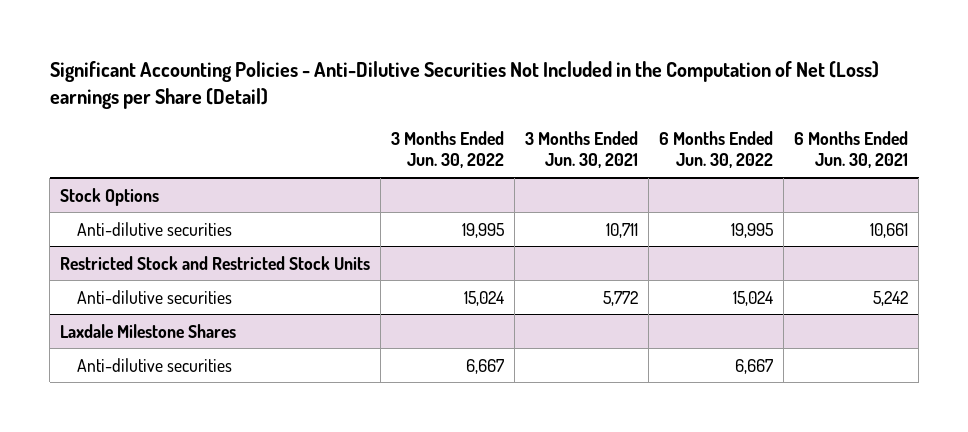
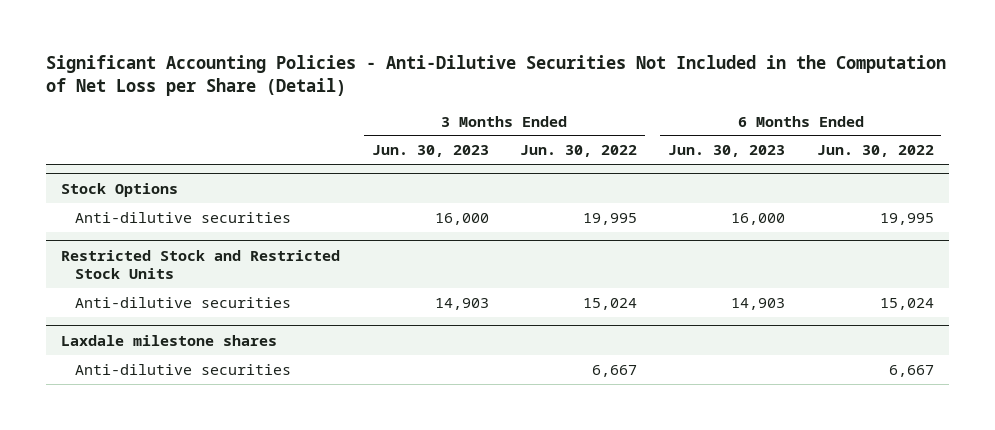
[49,60,879,109] Significant Accounting Policies - Anti-Dilutive Securities Not Included in the Computation of Net (Loss) earnings per Share (Detail) -> [45,54,946,97] Significant Accounting Policies - Anti-Dilutive Securities Not Included in the Computation of Net Loss per Share (Detail)
[525,130,639,169] 3 Months Ended Jun. 30, 2021 -> none
[794,130,909,169] 6 Months Ended Jun. 30, 2021 -> none
none -> [371,145,489,158] Jun. 30, 2023
none -> [668,145,786,158] Jun. 30, 2023
[60,323,237,338] Laxdale Milestone Shares -> [61,334,278,346] Laxdale milestone shares

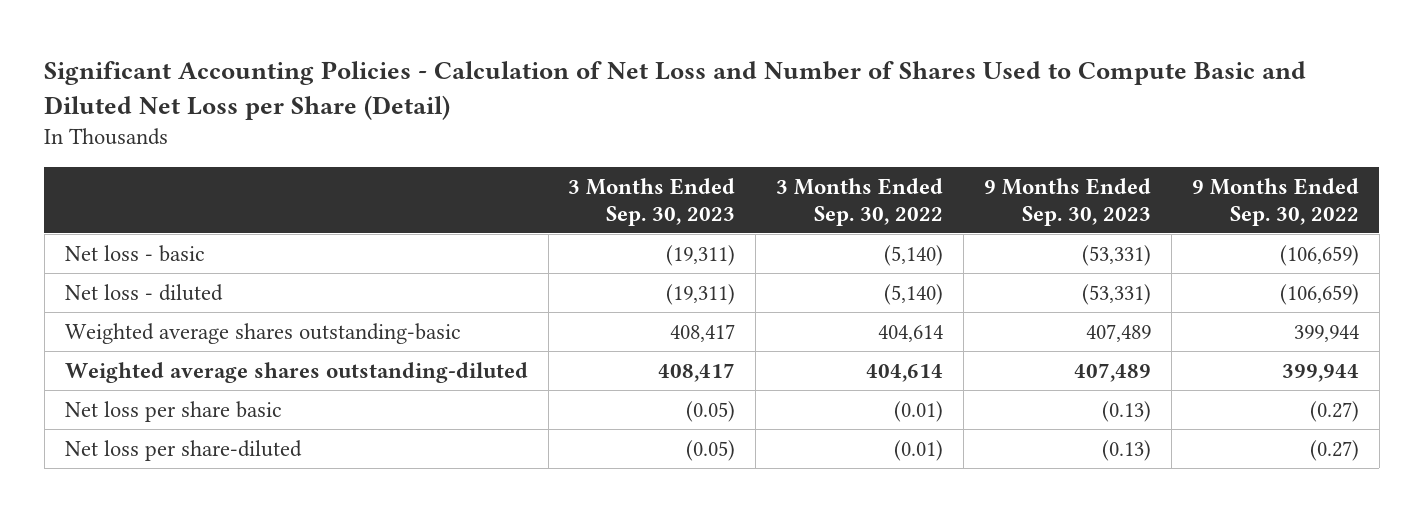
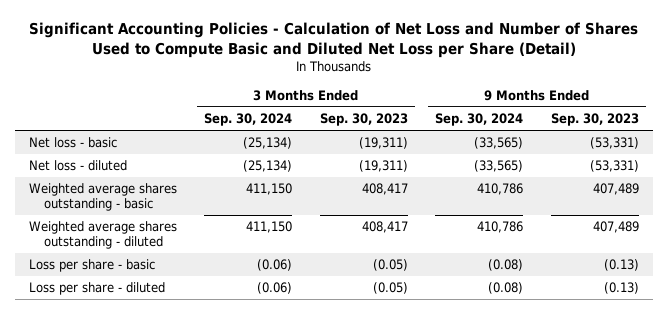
[776,177,944,226] 3 Months Ended Sep. 30, 2022 -> none
[1191,177,1359,226] 9 Months Ended Sep. 30, 2022 -> none
none -> [204,112,293,126] Sep. 30, 2024
none -> [435,112,524,126] Sep. 30, 2024
[64,322,461,344] Weighted average shares outstanding-basic -> [28,183,177,212] Weighted average shares outstanding - basic
[64,361,528,383] Weighted average shares outstanding-diluted -> [28,221,177,250] Weighted average shares outstanding - diluted
[64,400,282,422] Net loss per share basic -> [28,259,155,273] Loss per share - basic
[64,439,302,461] Net loss per share-diluted -> [28,282,165,296] Loss per share - diluted

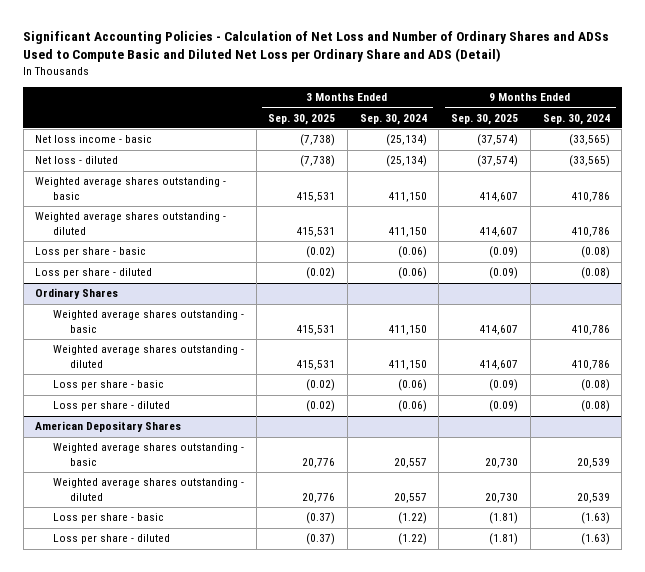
[28,22,638,58] Significant Accounting Policies - Calculation of Net Loss and Number of Shares Used to Compute Basic and Diluted Net Loss per Share (Detail) -> [23,31,610,63] Significant Accounting Policies - Calculation of Net Loss and Number of Ordinary Shares and ADSs Used to Compute Basic and Diluted Net Loss per Ordinary Share and ADS (Detail)
[319,112,408,126] Sep. 30, 2023 -> none
[550,112,639,126] Sep. 30, 2023 -> none
none -> [268,113,336,125] Sep. 30, 2025
none -> [451,113,519,125] Sep. 30, 2025
[28,137,117,149] Net loss - basic -> [35,135,153,144] Net loss income - basic
none -> [35,288,119,300] Ordinary Shares
none -> [52,310,244,333] Weighted average shares outstanding - basic
none -> [52,345,244,368] Weighted average shares outstanding - diluted
none -> [52,380,164,391] Loss per share - basic
none -> [52,401,170,412] Loss per share - diluted
none -> [35,421,182,433] American Depositary Shares
none -> [52,443,244,466] Weighted average shares outstanding - basic
none -> [52,478,244,501] Weighted average shares outstanding - diluted
none -> [52,513,164,524] Loss per share - basic
none -> [52,534,170,545] Loss per share - diluted

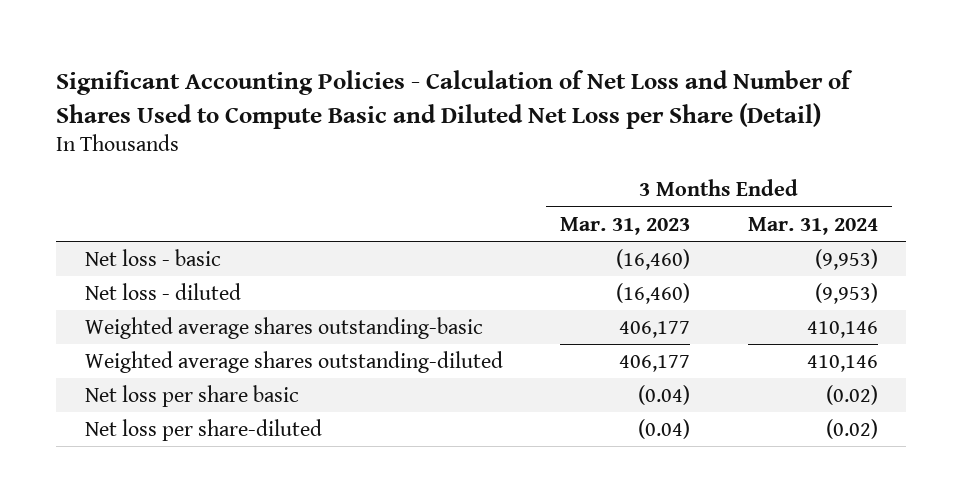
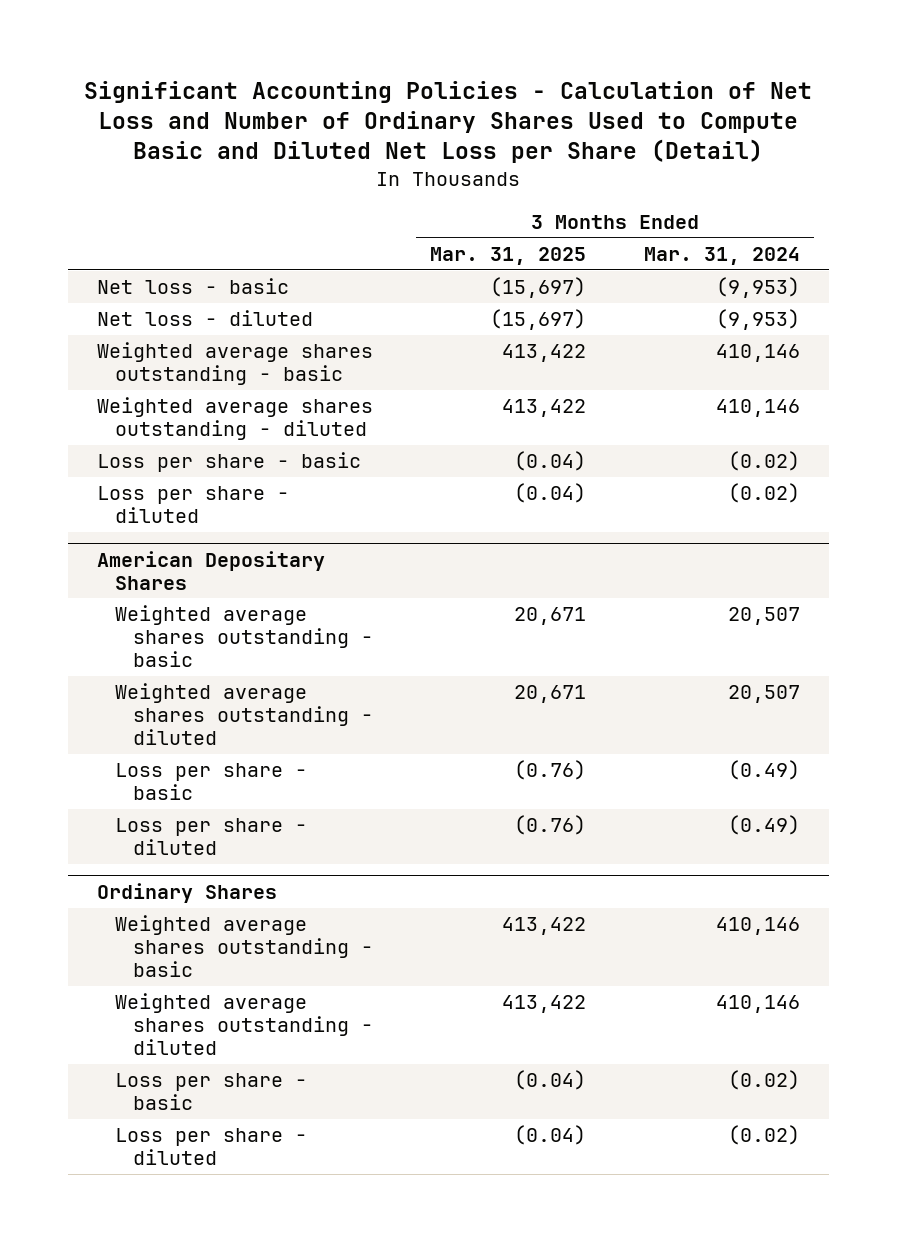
[56,70,854,129] Significant Accounting Policies - Calculation of Net Loss and Number of Shares Used to Compute Basic and Diluted Net Loss per Share (Detail) -> [84,80,813,164] Significant Accounting Policies - Calculation of Net Loss and Number of Ordinary Shares Used to Compute Basic and Diluted Net Loss per Share (Detail)
[560,216,691,235] Mar. 31, 2023 -> none
none -> [430,246,587,265] Mar. 31, 2025
[84,316,483,339] Weighted average shares outstanding-basic -> [96,342,373,386] Weighted average shares outstanding - basic
[84,350,503,373] Weighted average shares outstanding-diluted -> [96,397,373,441] Weighted average shares outstanding - diluted
[84,384,299,407] Net loss per share basic -> [96,452,361,473] Loss per share - basic
[84,418,322,441] Net loss per share-diluted -> [96,486,289,524] Loss per share - diluted
none -> [96,550,325,590] American Depositary Shares
none -> [114,605,374,668] Weighted average shares outstanding - basic
none -> [114,683,374,746] Weighted average shares outstanding - diluted
none -> [114,763,307,801] Loss per share - basic
none -> [114,818,307,856] Loss per share - diluted
none -> [96,882,277,903] Ordinary Shares
none -> [114,915,374,978] Weighted average shares outstanding - basic
none -> [114,993,374,1056] Weighted average shares outstanding - diluted
none -> [114,1073,307,1111] Loss per share - basic
none -> [114,1128,307,1166] Loss per share - diluted

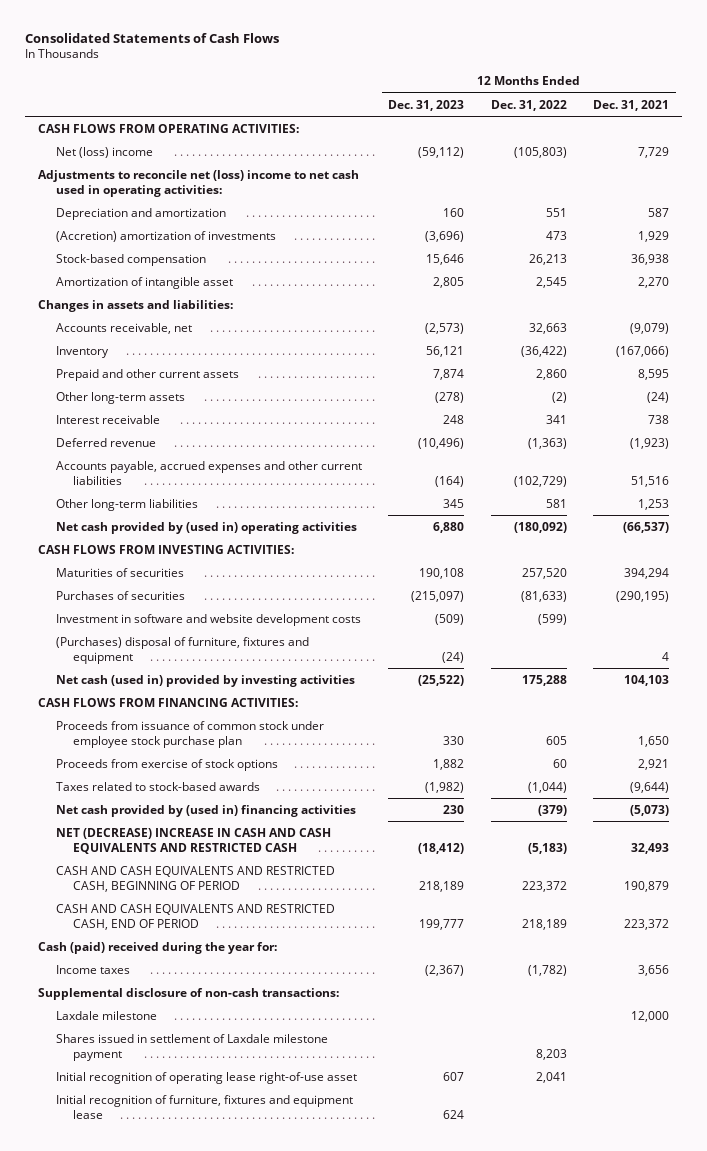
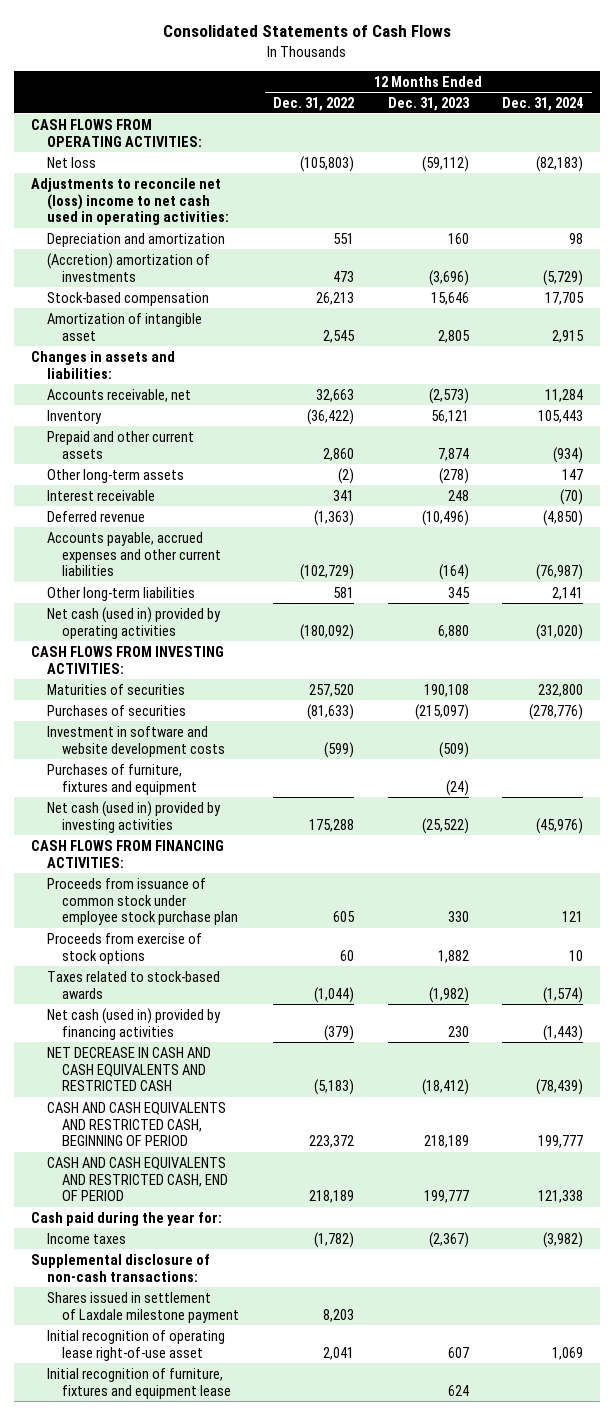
[592,99,669,111] Dec. 31, 2021 -> none
none -> [502,96,584,111] Dec. 31, 2024
[55,146,153,158] Net (loss) income -> [46,156,96,168] Net loss
[55,521,357,534] Net cash provided by (used in) operating activities -> [46,606,221,639] Net cash (used in) provided by operating activities
[55,636,309,664] (Purchases) disposal of furniture, fixtures and equipment -> [46,763,198,795] Purchases of furniture, fixtures and equipment
[55,804,356,817] Net cash provided by (used in) financing activities -> [46,1007,221,1040] Net cash (used in) provided by financing activities
[55,827,331,854] NET (DECREASE) INCREASE IN CASH AND CASH EQUIVALENTS AND RESTRICTED CASH -> [46,1046,211,1092] NET DECREASE IN CASH AND CASH EQUIVALENTS AND RESTRICTED CASH
[38,941,278,954] Cash (paid) received during the year for: -> [31,1211,223,1226] Cash paid during the year for:
[55,1010,157,1020] Laxdale milestone -> none

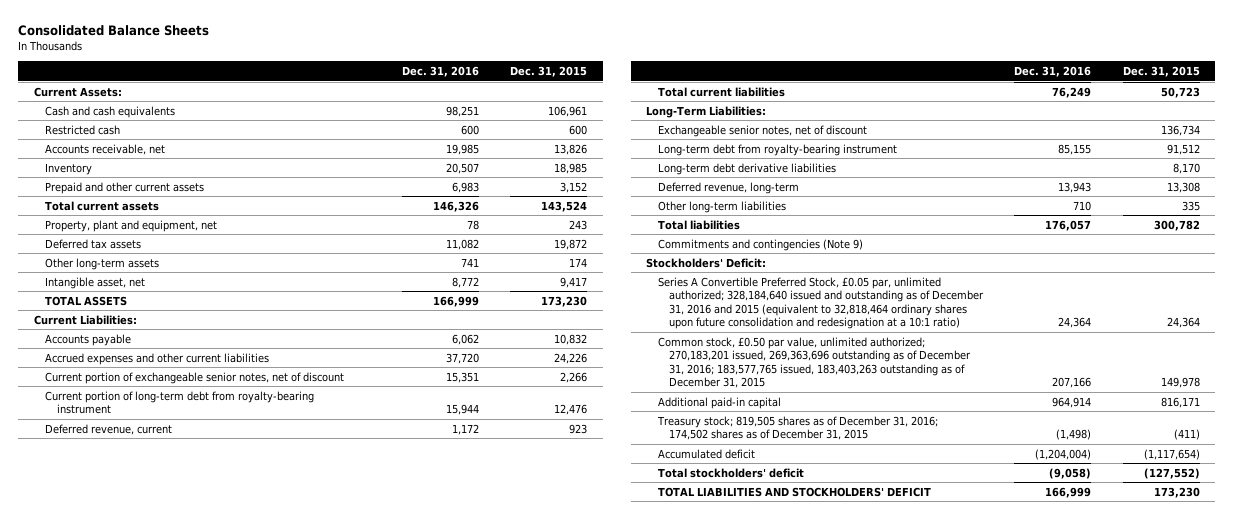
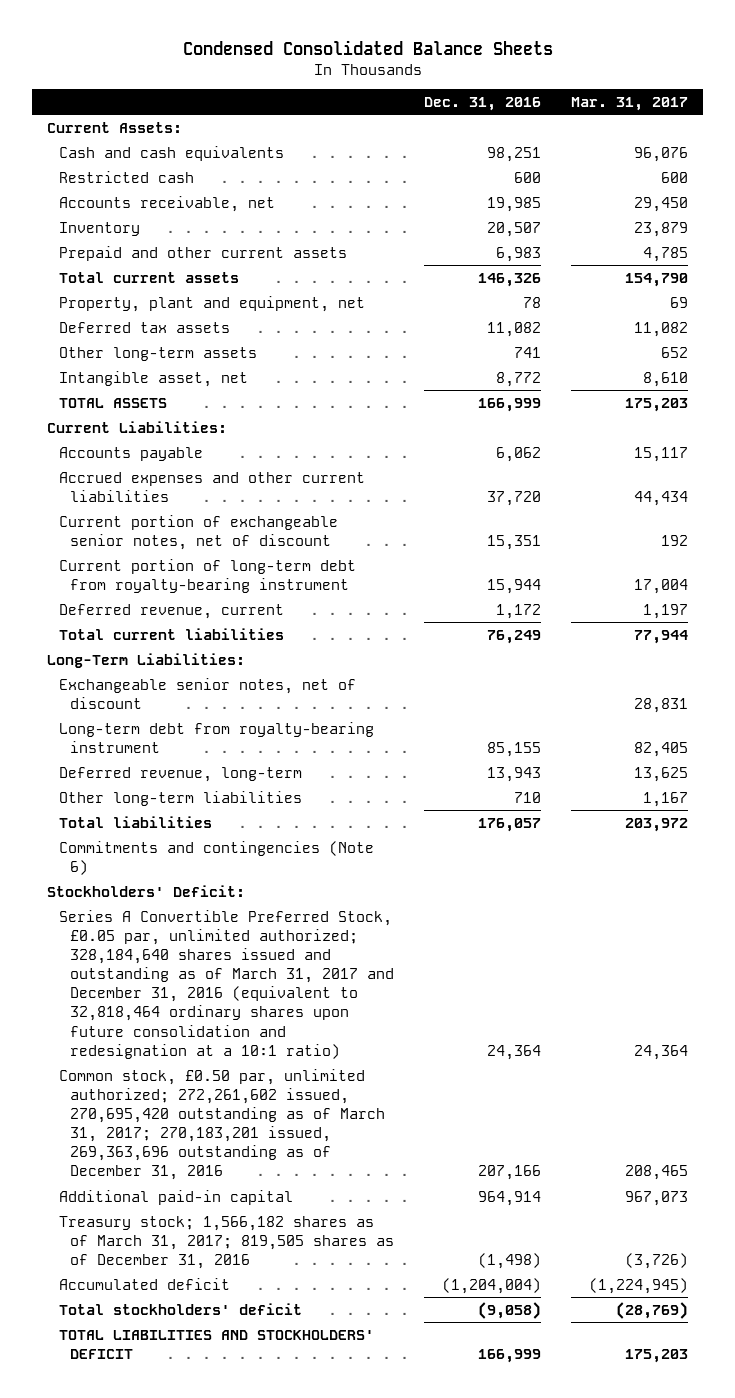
[18,25,210,37] Consolidated Balance Sheets -> [182,39,553,55] Condensed Consolidated Balance Sheets
[510,66,588,78] Dec. 31, 2015 -> none
none -> [571,96,689,111] Mar. 31, 2017
[657,162,836,175] Long-term debt derivative liabilities -> none
[657,238,863,251] Commitments and contingencies (Note 9) -> [58,840,374,875] Commitments and contingencies (Note 6)
[657,276,985,330] Series A Convertible Preferred Stock, £0.05 par, unlimited authorized; 328,184,640 issued and outstanding as of December 31, 2016 and 2015 (equivalent to 32,818,464 ordinary shares upon future consolidation and redesignation at a 10:1 ratio) -> [58,909,395,1059] Series A Convertible Preferred Stock, £0.05 par, unlimited authorized; 328,184,640 shares issued and outstanding as of March 31, 2017 and December 31, 2016 (equivalent to 32,818,464 ordinary shares upon future consolidation and redesignation at a 10:1 ratio)
[657,336,972,389] Common stock, £0.50 par value, unlimited authorized; 270,183,201 issued, 269,363,696 outstanding as of December 31, 2016; 183,577,765 issued, 183,403,263 outstanding as of December 31, 2015 -> [58,1068,386,1181] Common stock, £0.50 par, unlimited authorized; 272,261,602 issued, 270,695,420 outstanding as of March 31, 2017; 270,183,201 issued, 269,363,696 outstanding as of December 31, 2016
[656,415,938,441] Treasury stock; 819,505 shares as of December 31, 2016; 174,502 shares as of December 31, 2015 -> [58,1215,395,1269] Treasury stock; 1,566,182 shares as of March 31, 2017; 819,505 shares as of December 31, 2016

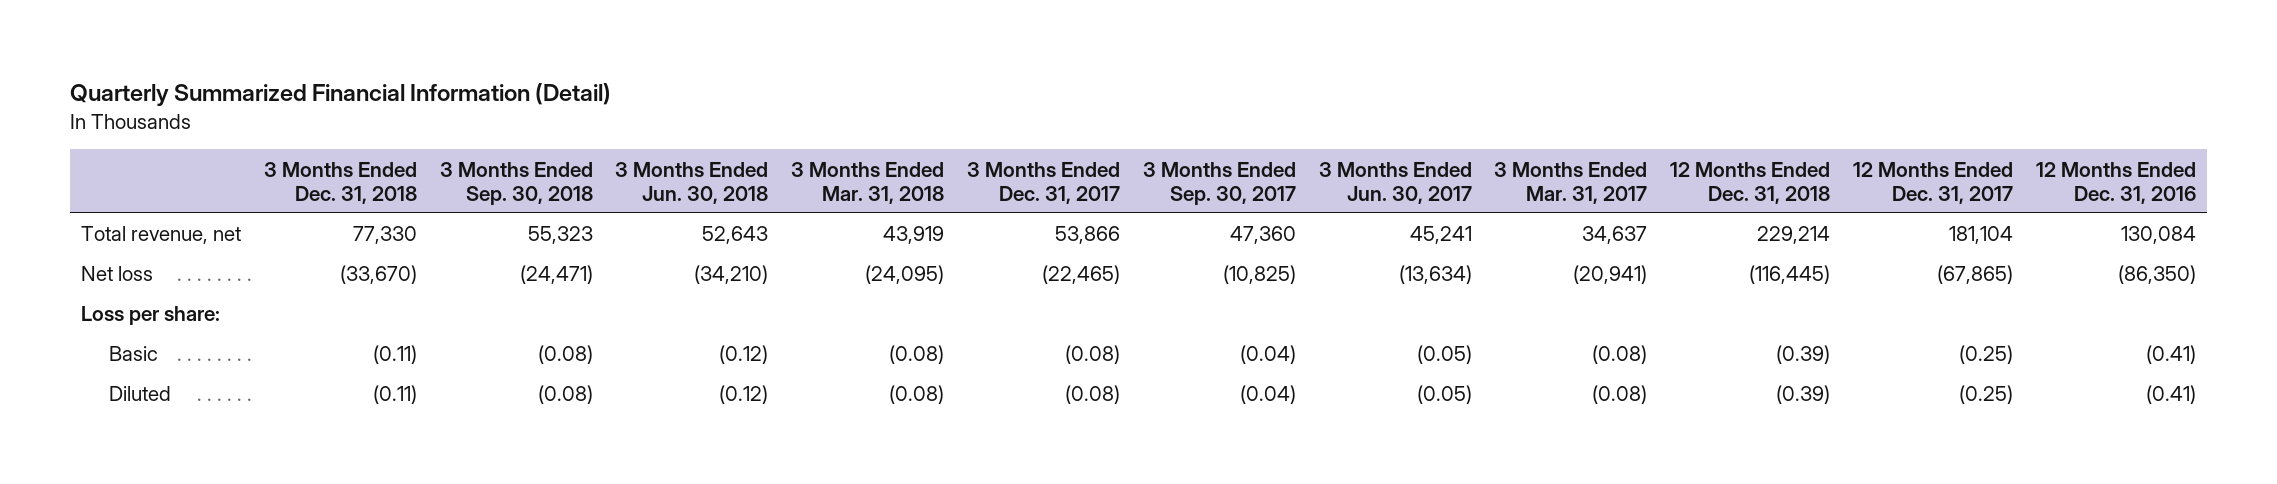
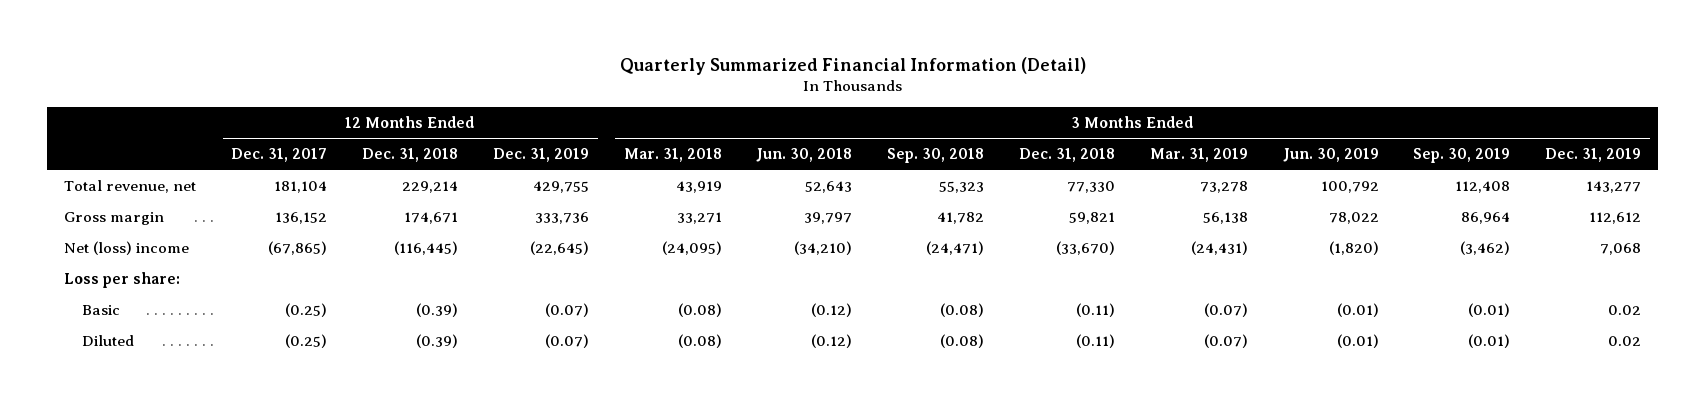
[966,161,1120,204] 3 Months Ended Dec. 31, 2017 -> none
[1142,161,1296,205] 3 Months Ended Sep. 30, 2017 -> none
[1318,161,1472,204] 3 Months Ended Jun. 30, 2017 -> none
[1494,161,1648,204] 3 Months Ended Mar. 31, 2017 -> none
[2035,161,2196,204] 12 Months Ended Dec. 31, 2016 -> none
none -> [492,147,589,162] Dec. 31, 2019
none -> [1149,147,1248,162] Mar. 31, 2019
none -> [1282,147,1379,162] Jun. 30, 2019
none -> [1413,147,1511,163] Sep. 30, 2019
none -> [1545,147,1642,162] Dec. 31, 2019
none -> [64,211,165,225] Gross margin
[80,266,153,282] Net loss -> [64,240,190,255] Net (loss) income

